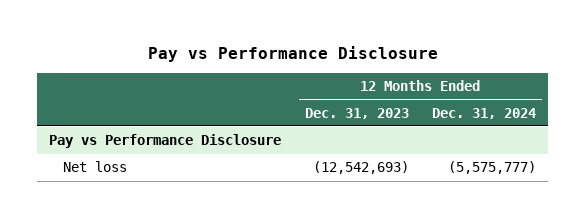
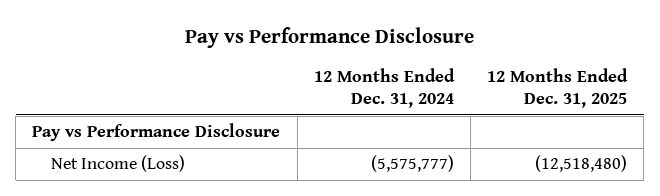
[304,107,409,119] Dec. 31, 2023 -> none
none -> [487,68,629,109] 12 Months Ended Dec. 31, 2025
[63,161,128,173] Net loss -> [51,155,186,173] Net Income (Loss)

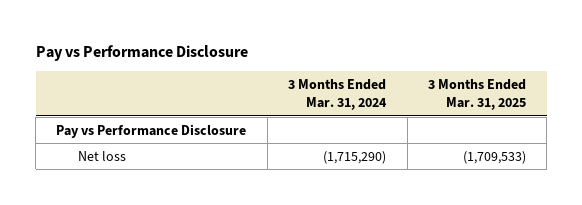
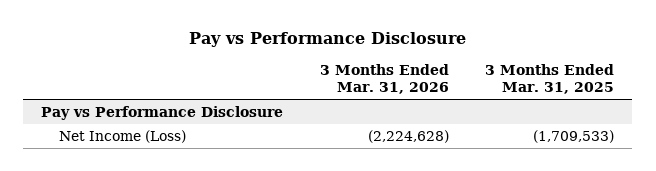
[288,79,388,111] 3 Months Ended Mar. 31, 2024 -> none
none -> [319,63,449,95] 3 Months Ended Mar. 31, 2026
[77,150,126,161] Net loss -> [59,129,187,143] Net Income (Loss)

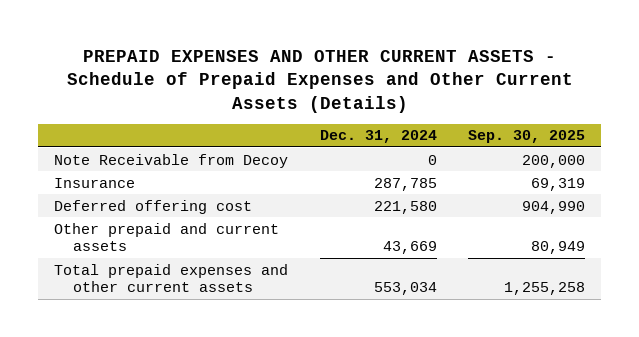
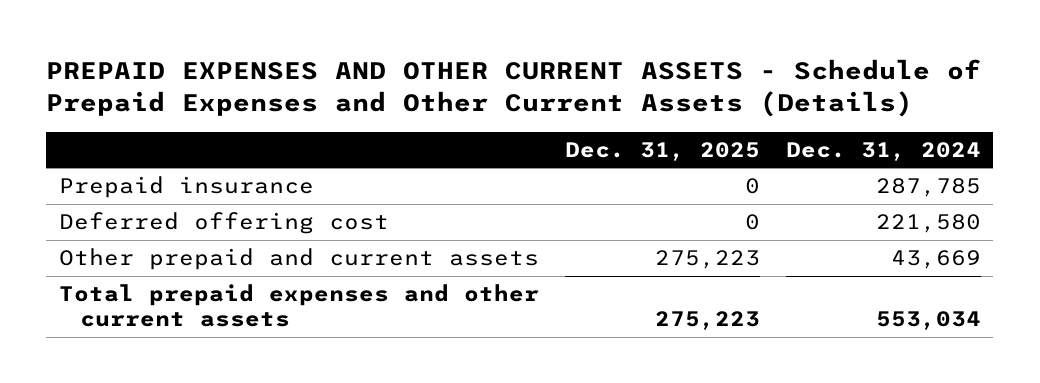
[468,130,586,144] Sep. 30, 2025 -> none
none -> [564,141,760,161] Dec. 31, 2025
[53,153,288,168] Note Receivable from Decoy -> none
[53,177,135,188] Insurance -> [58,176,314,199] Prepaid insurance

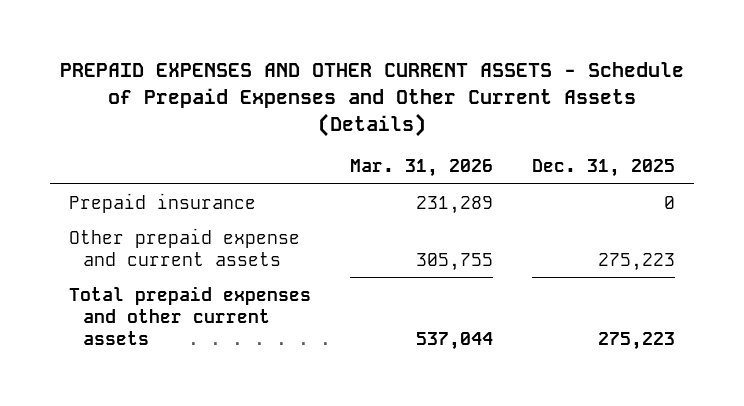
[785,141,981,161] Dec. 31, 2024 -> none
none -> [349,159,493,178] Mar. 31, 2026
[58,212,389,235] Deferred offering cost -> none
[58,248,539,271] Other prepaid and current assets -> [69,227,301,266] Other prepaid expense and current assets

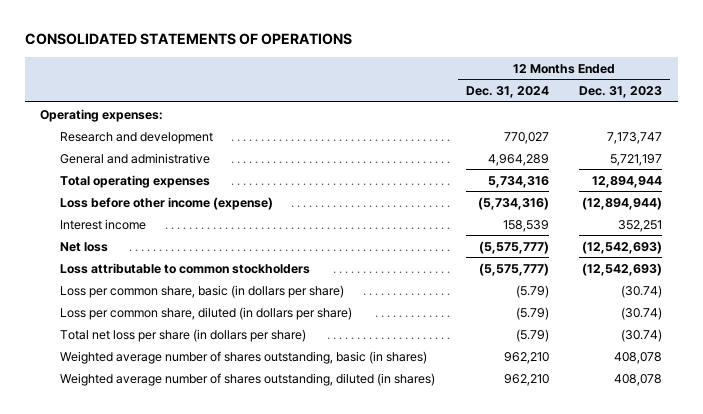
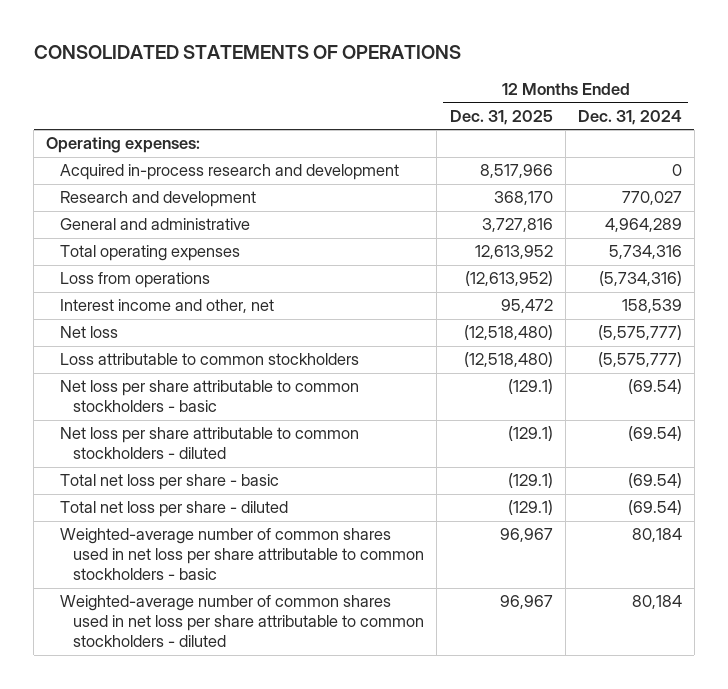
[579,86,663,99] Dec. 31, 2023 -> none
none -> [449,109,553,125] Dec. 31, 2025
none -> [59,164,399,181] Acquired in-process research and development
[59,196,273,210] Loss before other income (expense) -> [59,272,210,289] Loss from operations
[59,218,146,230] Interest income -> [59,299,274,314] Interest income and other, net
[59,328,306,342] Total net loss per share (in dollars per share) -> none
none -> [59,380,359,413] Net loss per share attributable to common stockholders - basic
none -> [59,427,359,460] Net loss per share attributable to common stockholders - diluted
[59,284,344,298] Loss per common share, basic (in dollars per share) -> [59,474,279,491] Total net loss per share - basic
[515,284,549,298] (5.79) -> [627,473,682,489] (69.54)
[59,306,352,320] Loss per common share, diluted (in dollars per share) -> [59,501,288,518] Total net loss per share - diluted
[515,306,549,320] (5.79) -> [627,500,682,516] (69.54)
[59,350,427,364] Weighted average number of shares outstanding, basic (in shares) -> [59,528,425,581] Weighted-average number of common shares used in net loss per share attributable to common stockholders - basic
[503,351,549,364] 962,210 -> [631,528,682,543] 80,184
[59,372,435,386] Weighted average number of shares outstanding, diluted (in shares) -> [59,595,425,648] Weighted-average number of common shares used in net loss per share attributable to common stockholders - diluted
[503,373,549,386] 962,210 -> [631,595,682,610] 80,184

